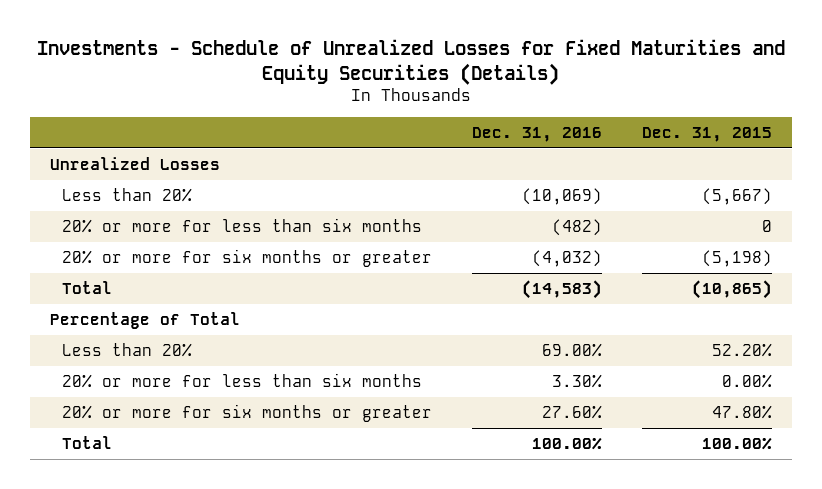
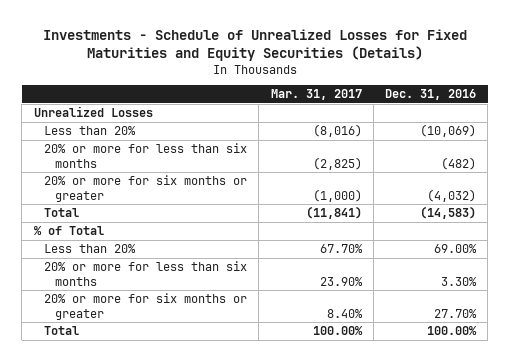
[642,126,773,142] Dec. 31, 2015 -> none
none -> [270,89,362,101] Mar. 31, 2017
[50,311,241,329] Percentage of Total -> [33,226,104,236] % of Total
[541,404,602,419] 27.60% -> [433,308,477,318] 27.70%

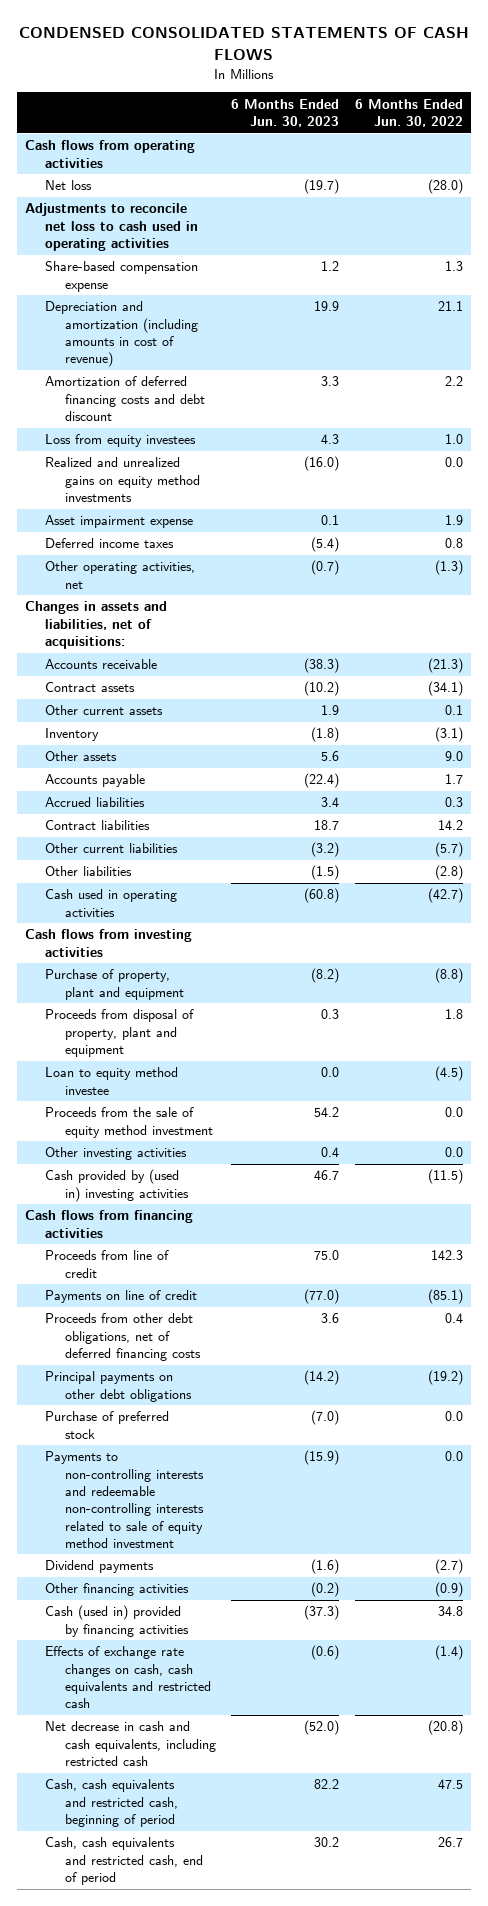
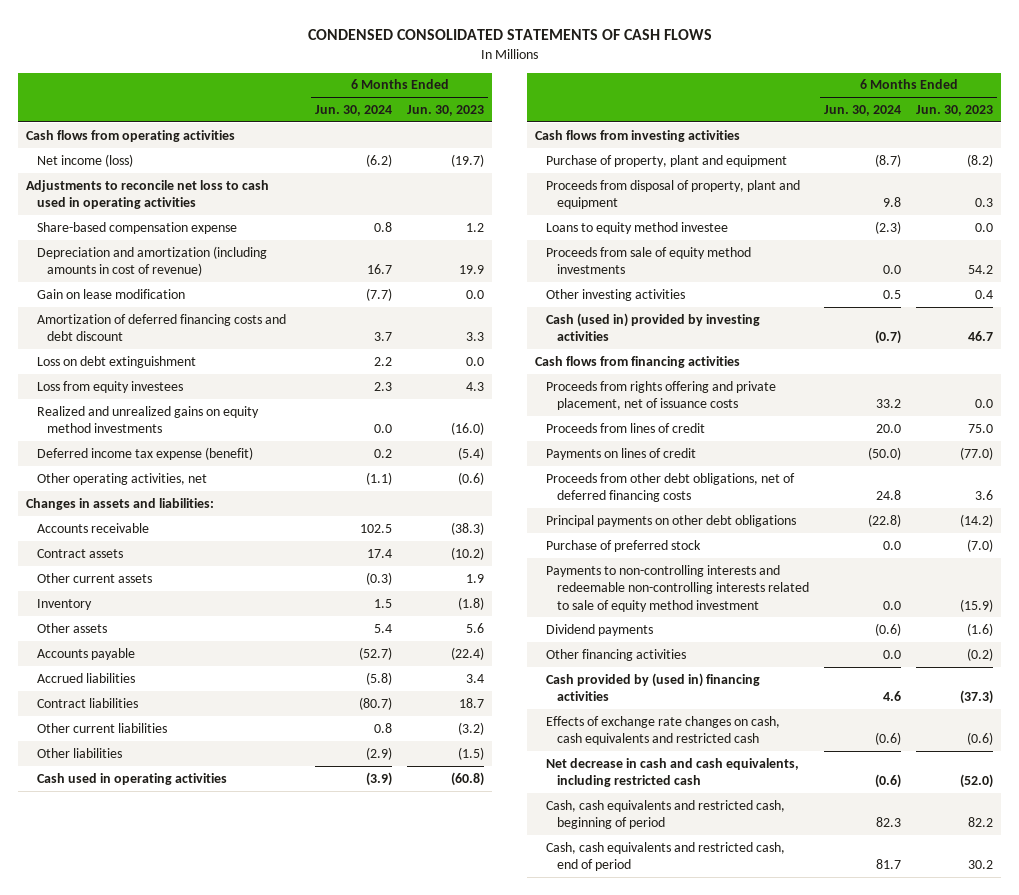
[355,98,464,128] 6 Months Ended Jun. 30, 2022 -> none
none -> [314,105,392,117] Jun. 30, 2024
[44,180,92,191] Net loss -> [36,153,133,167] Net income (loss)
none -> [36,288,185,299] Gain on lease modification
none -> [36,355,196,368] Loss on debt extinguishment
[44,515,193,529] Asset impairment expense -> none
[44,538,174,549] Deferred income taxes -> [36,446,253,460] Deferred income tax expense (benefit)
[311,560,340,576] (0.7) -> [458,471,485,485] (0.6)
[24,601,167,649] Changes in assets and liabilities, net of acquisitions: -> [25,497,214,510] Changes in assets and liabilities:
[44,1067,178,1095] Loan to equity method investee -> [545,221,728,234] Loans to equity method investee
[44,1107,213,1138] Proceeds from the sale of equity method investment -> [545,246,751,275] Proceeds from sale of equity method investments
[44,1169,189,1202] Cash provided by (used in) investing activities -> [545,312,760,342] Cash (used in) provided by investing activities
none -> [545,380,776,411] Proceeds from rights offering and private placement, net of issuance costs
[44,1250,169,1278] Proceeds from line of credit -> [545,422,705,433] Proceeds from lines of credit
[44,1290,197,1304] Payments on line of credit -> [545,447,696,460] Payments on lines of credit
[44,1605,189,1637] Cash (used in) provided by financing activities -> [545,672,760,702] Cash provided by (used in) financing activities

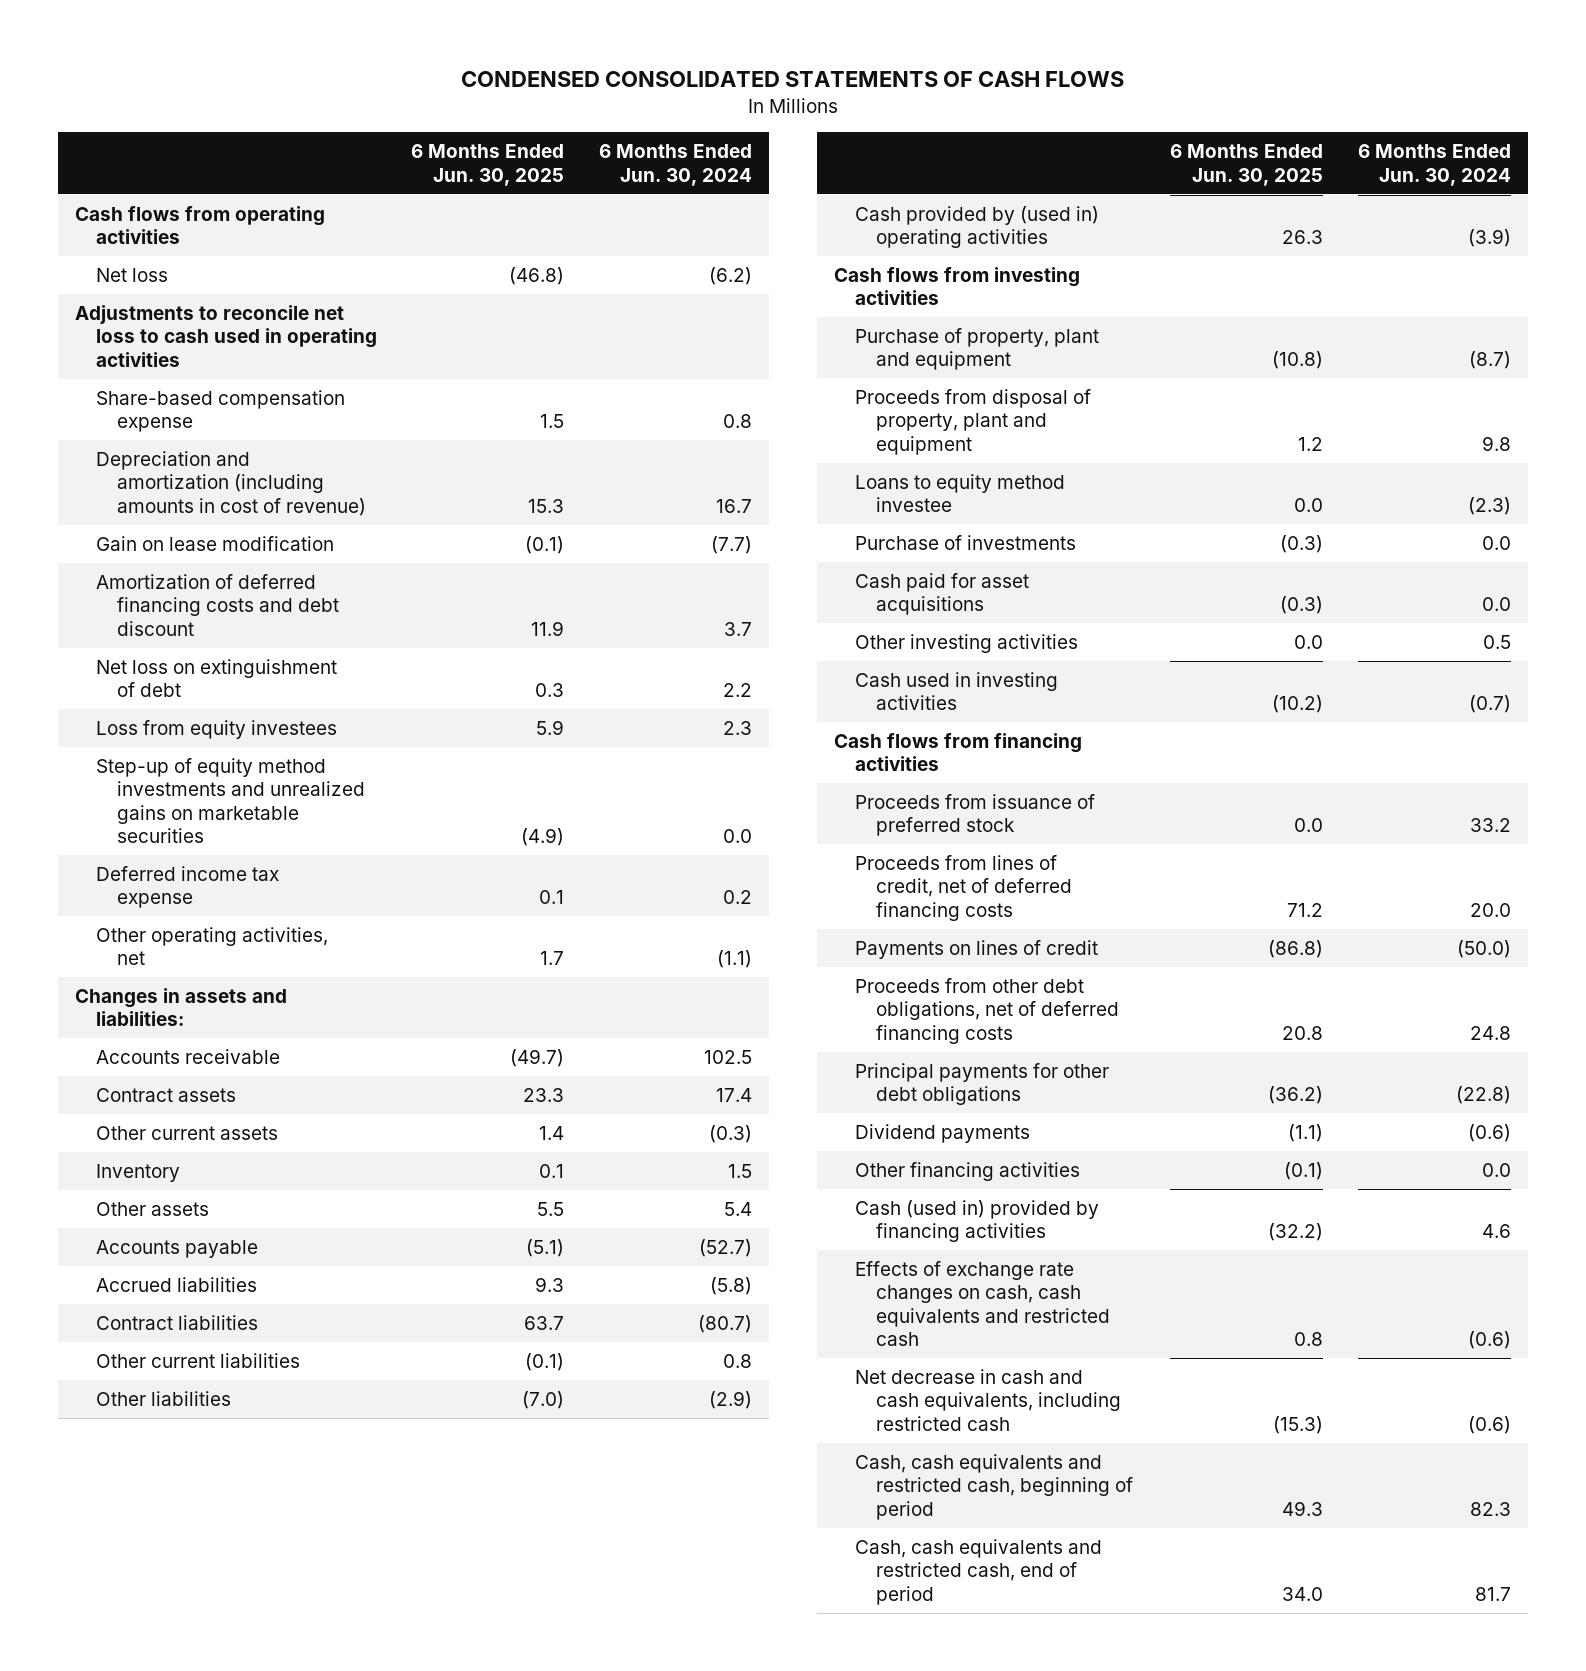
[407,105,485,117] Jun. 30, 2023 -> none
none -> [411,144,565,186] 6 Months Ended Jun. 30, 2025
[36,153,133,167] Net income (loss) -> [96,267,169,282] Net loss
[36,355,196,368] Loss on debt extinguishment -> [96,658,338,698] Net loss on extinguishment of debt
[36,405,259,434] Realized and unrealized gains on equity method investments -> [96,757,366,844] Step-up of equity method investments and unrealized gains on marketable securities
[36,446,253,460] Deferred income tax expense (benefit) -> [96,865,280,909] Deferred income tax expense
[36,772,227,785] Cash used in operating activities -> [855,205,1100,249] Cash provided by (used in) operating activities
[545,246,751,275] Proceeds from sale of equity method investments -> none
none -> [855,534,1077,550] Purchase of investments
none -> [855,572,1030,616] Cash paid for asset acquisitions
[545,312,760,342] Cash (used in) provided by investing activities -> [855,671,1059,711] Cash used in investing activities
[545,380,776,411] Proceeds from rights offering and private placement, net of issuance costs -> [855,793,1096,837] Proceeds from issuance of preferred stock
[545,422,705,433] Proceeds from lines of credit -> [855,854,1073,921] Proceeds from lines of credit, net of deferred financing costs
[545,539,701,552] Purchase of preferred stock -> none
[545,564,809,612] Payments to non-controlling interests and redeemable non-controlling interests related to sale of equity method investment -> none
[545,514,796,527] Principal payments on other debt obligations -> [855,1062,1110,1106] Principal payments for other debt obligations
[545,672,760,702] Cash provided by (used in) financing activities -> [855,1199,1100,1243] Cash (used in) provided by financing activities

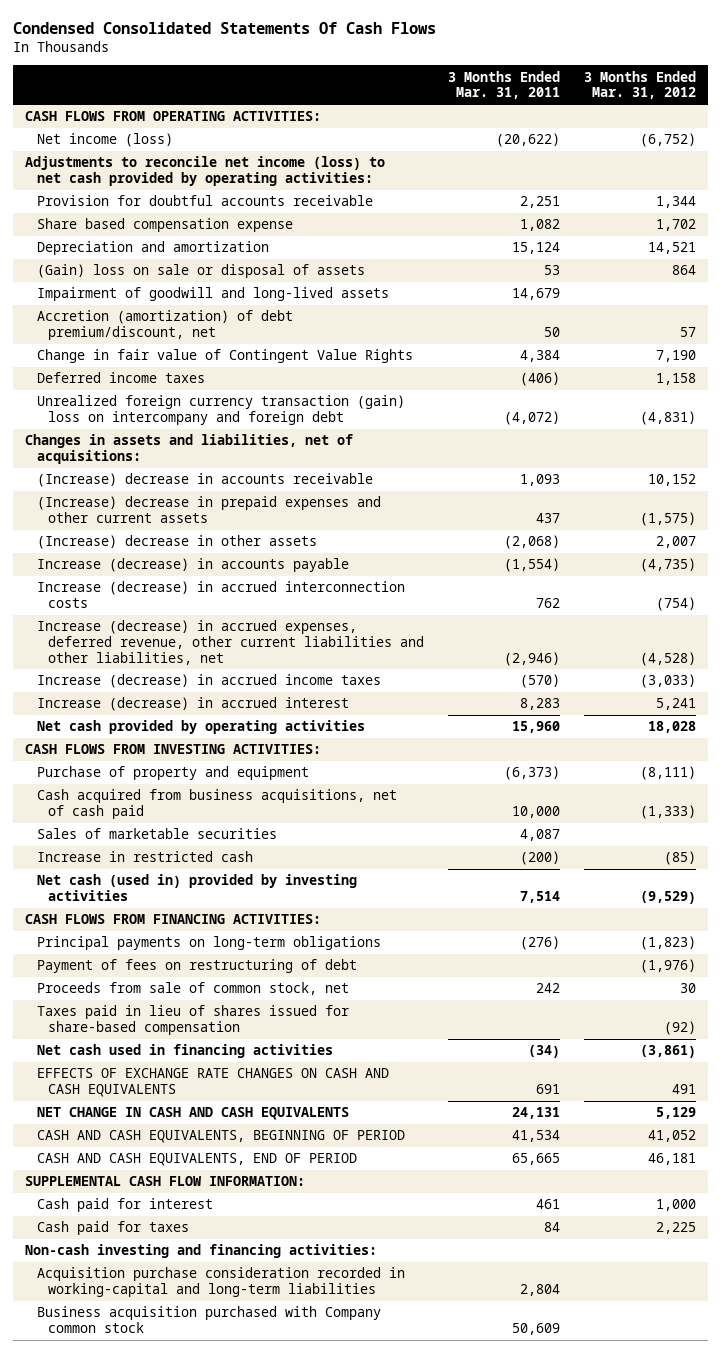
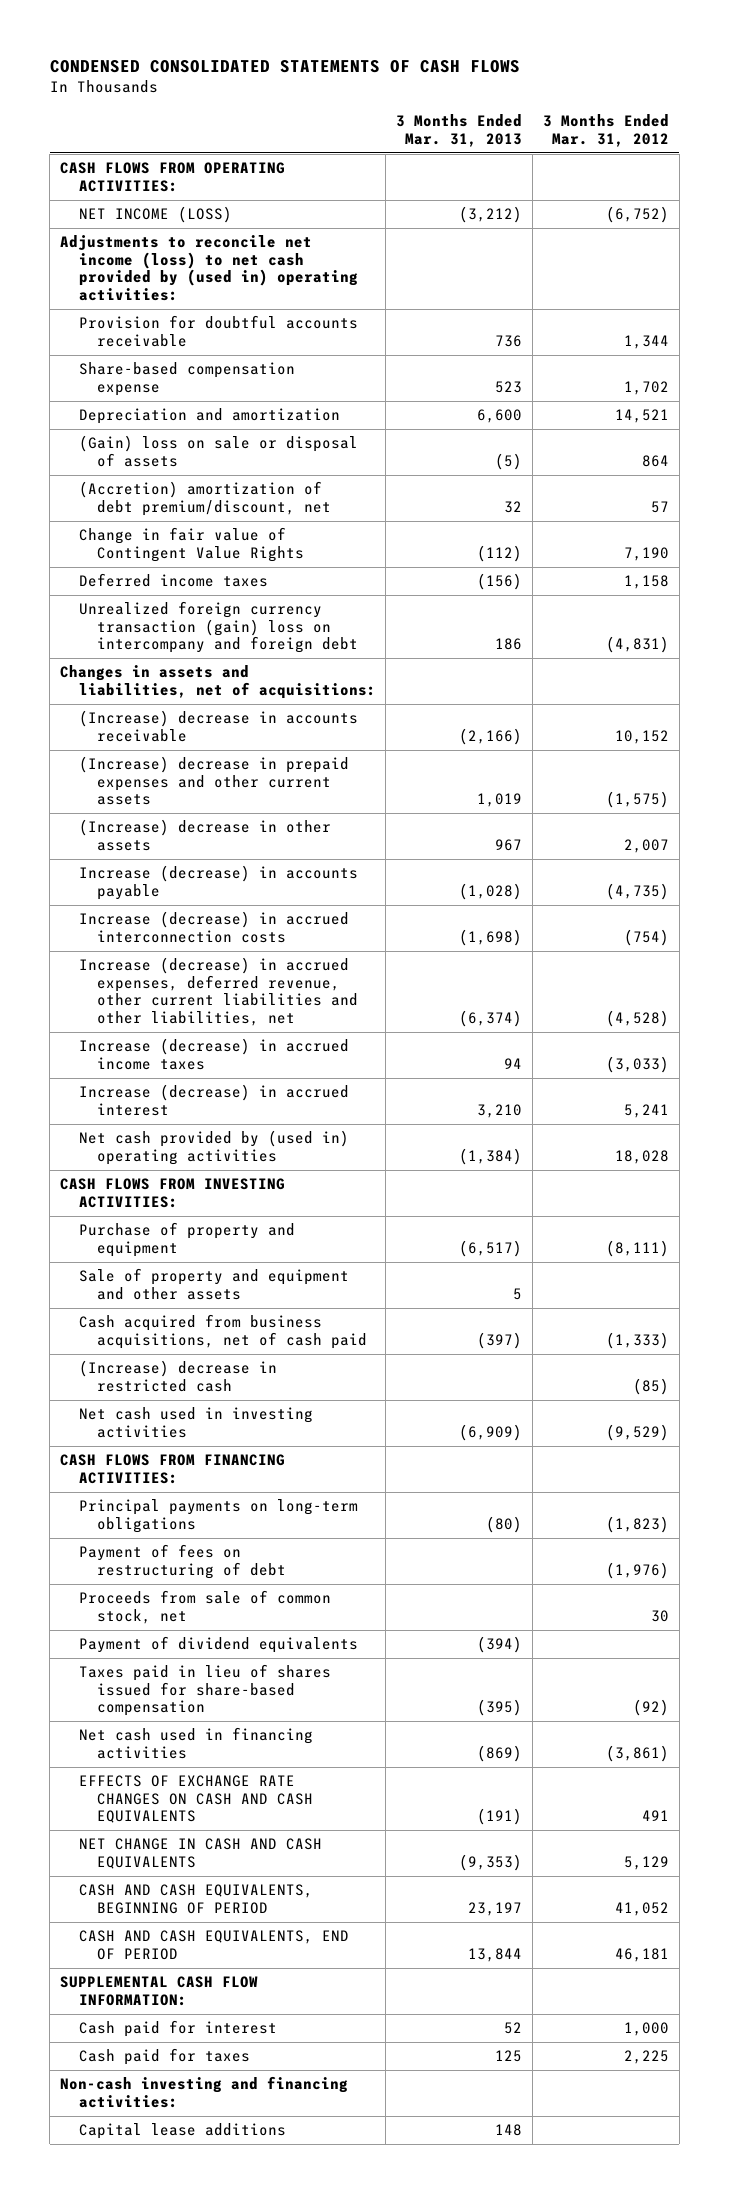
[13,22,437,35] Condensed Consolidated Statements Of Cash Flows -> [49,60,520,74] CONDENSED CONSOLIDATED STATEMENTS OF CASH FLOWS
[447,70,560,100] 3 Months Ended Mar. 31, 2011 -> none
none -> [396,114,523,148] 3 Months Ended Mar. 31, 2013
[36,133,173,148] Net income (loss) -> [78,206,232,224] NET INCOME (LOSS)
[25,156,386,187] Adjustments to reconcile net income (loss) to net cash provided by operating activities: -> [59,235,358,302] Adjustments to reconcile net income (loss) to net cash provided by (used in) operating activities:
[36,218,293,233] Share based compensation expense -> [78,362,295,396] Share-based compensation expense
[36,287,389,302] Impairment of goodwill and long-lived assets -> none
[36,310,293,341] Accretion (amortization) of debt premium/discount, net -> [78,481,332,516] (Accretion) amortization of debt premium/discount, net
[36,720,365,735] Net cash provided by operating activities -> [78,1130,349,1165] Net cash provided by (used in) operating activities
none -> [78,1268,349,1300] Sale of property and equipment and other assets
[36,828,277,840] Sales of marketable securities -> none
[36,851,253,863] Increase in restricted cash -> [78,1360,277,1392] (Increase) decrease in restricted cash
[36,874,357,902] Net cash (used in) provided by investing activities -> [78,1407,313,1438] Net cash used in investing activities
none -> [78,1636,358,1654] Payment of dividend equivalents
[36,1267,405,1298] Acquisition purchase consideration recorded in working-capital and long-term liabilities -> none
[36,1306,381,1334] Business acquisition purchased with Company common stock -> none
none -> [78,2123,286,2140] Capital lease additions

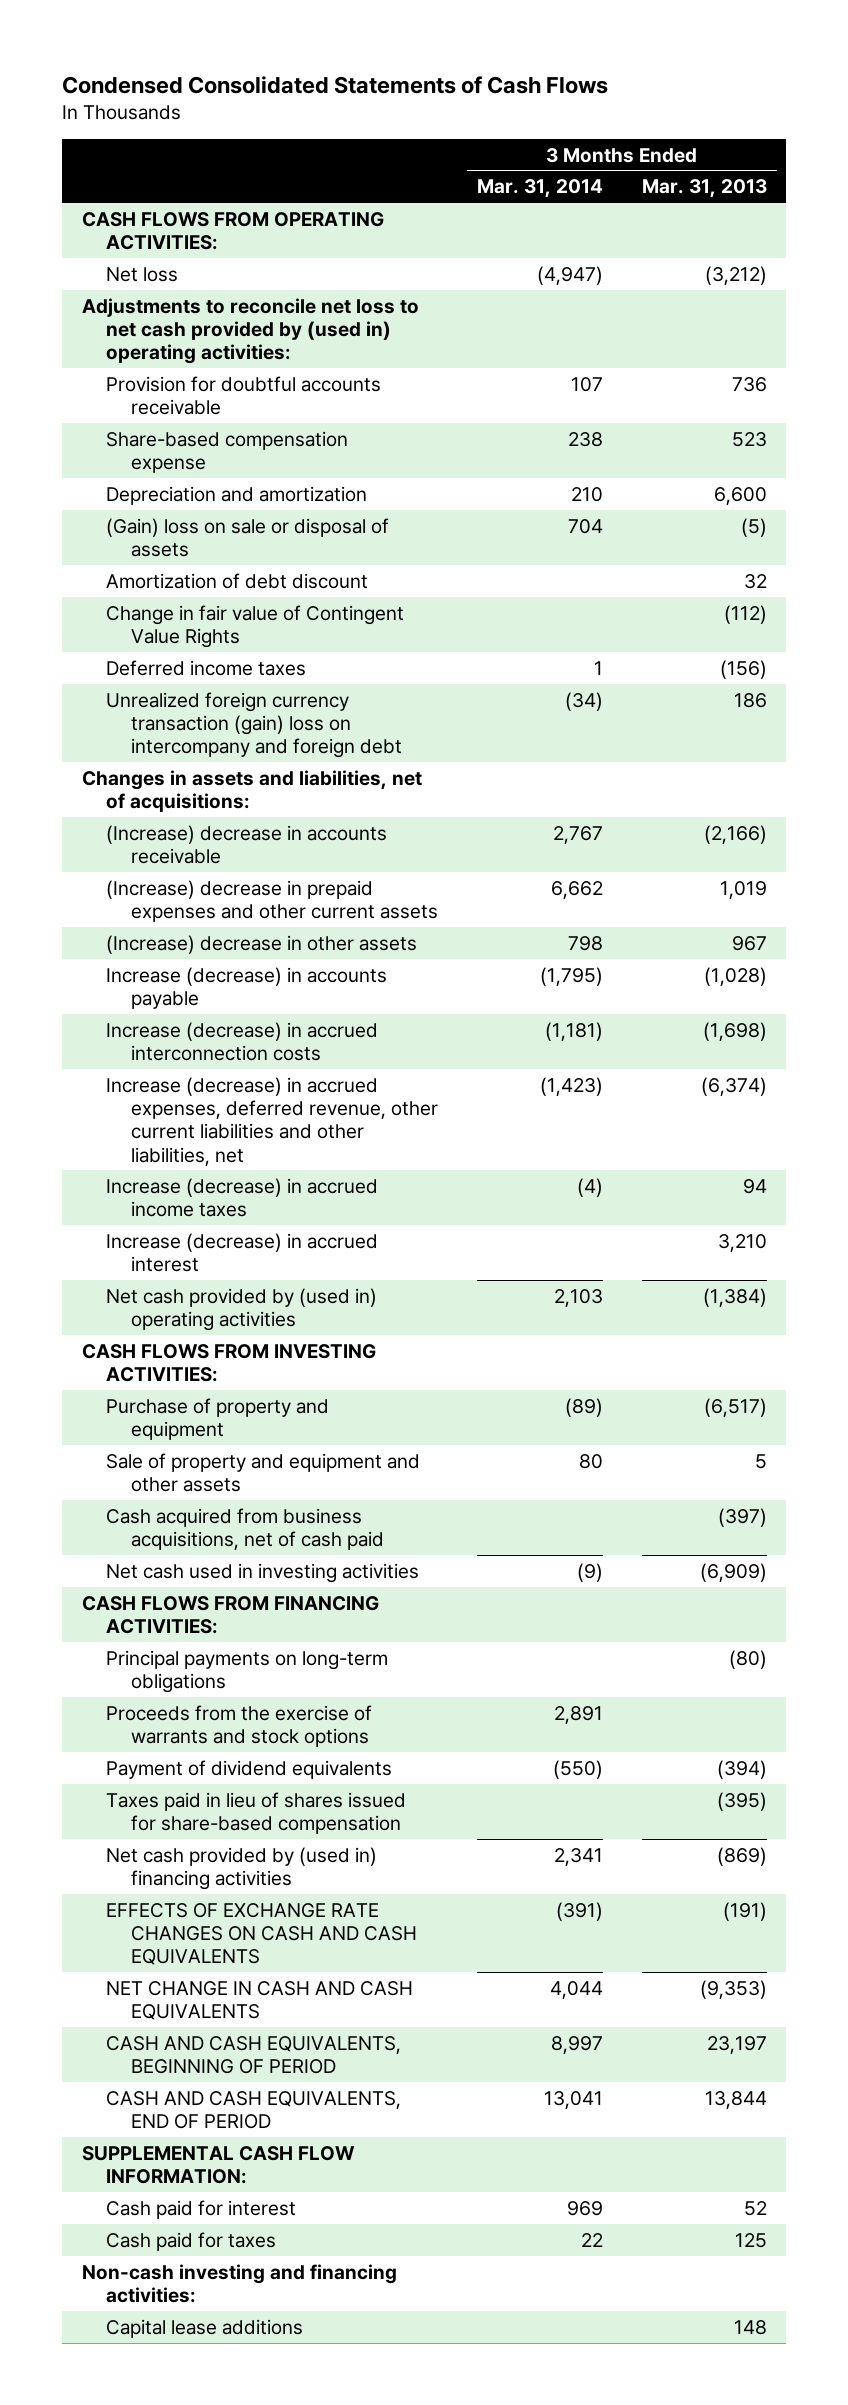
[49,60,520,74] CONDENSED CONSOLIDATED STATEMENTS OF CASH FLOWS -> [62,75,609,94] Condensed Consolidated Statements of Cash Flows
[542,114,669,148] 3 Months Ended Mar. 31, 2012 -> none
none -> [476,179,603,199] Mar. 31, 2014
[78,206,232,224] NET INCOME (LOSS) -> [106,266,179,282] Net loss
[59,235,358,302] Adjustments to reconcile net income (loss) to net cash provided by (used in) operating activities: -> [81,297,419,365] Adjustments to reconcile net loss to net cash provided by (used in) operating activities:
[78,481,332,516] (Accretion) amortization of debt premium/discount, net -> [106,572,369,589] Amortization of debt discount
[78,1360,277,1392] (Increase) decrease in restricted cash -> none
[78,1544,287,1579] Payment of fees on restructuring of debt -> none
[78,1590,331,1624] Proceeds from sale of common stock, net -> [106,1704,373,1748] Proceeds from the exercise of warrants and stock options
[78,1727,313,1759] Net cash used in financing activities -> [106,1846,378,1891] Net cash provided by (used in) financing activities

